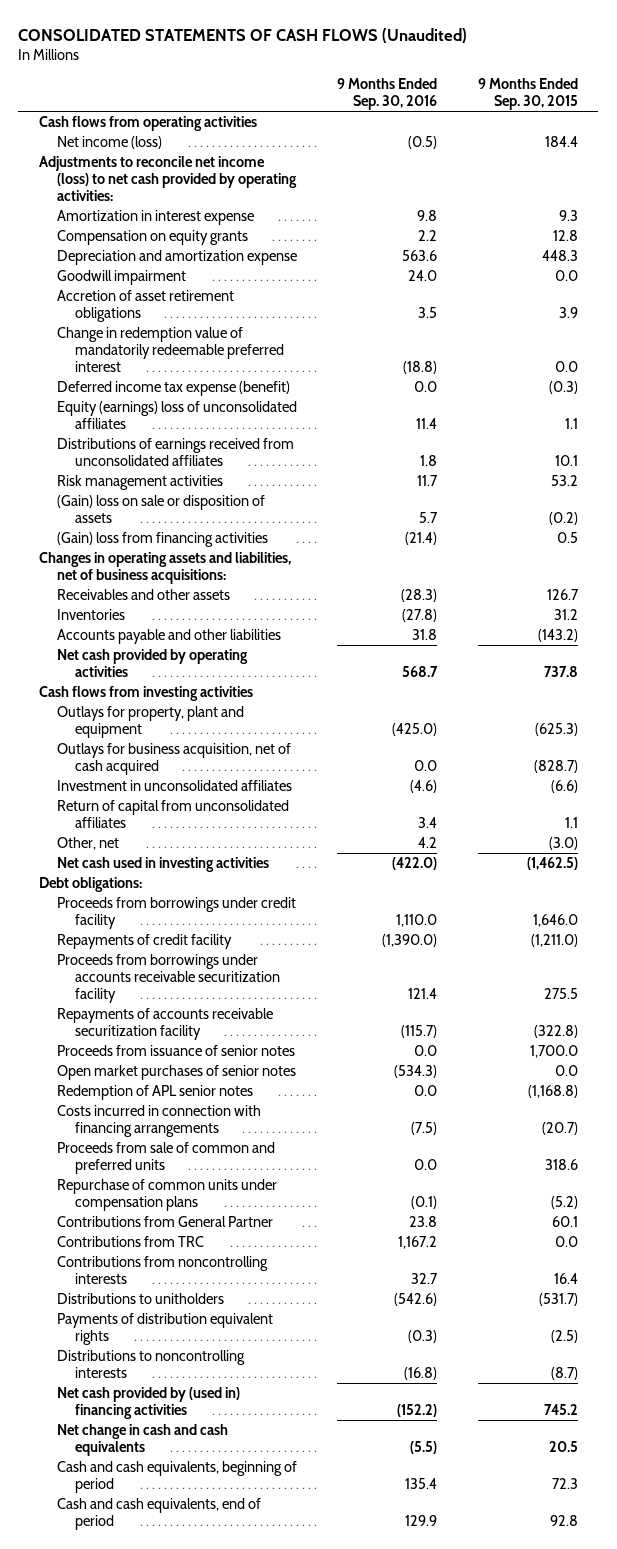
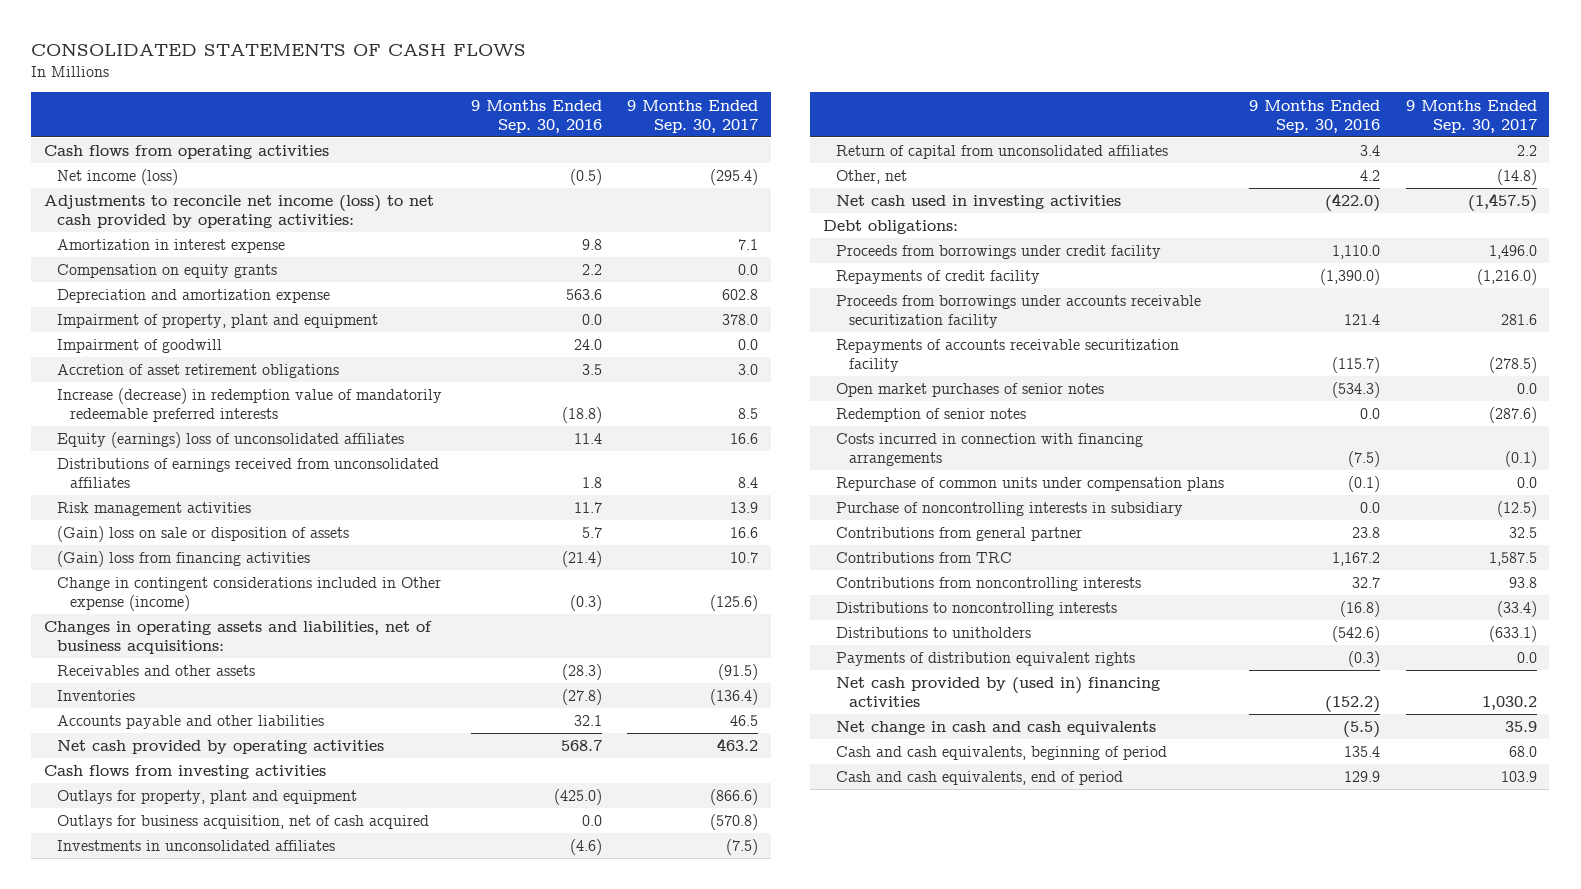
[18,27,468,43] CONSOLIDATED STATEMENTS OF CASH FLOWS (Unaudited) -> [31,42,527,56] CONSOLIDATED STATEMENTS OF CASH FLOWS
[478,78,579,111] 9 Months Ended Sep. 30, 2015 -> none
none -> [627,99,759,133] 9 Months Ended Sep. 30, 2017
none -> [57,314,379,329] Impairment of property, plant and equipment
[56,270,186,286] Goodwill impairment -> [57,339,223,354] Impairment of goodwill
[56,381,290,397] Deferred income tax expense (benefit) -> none
[56,327,284,372] Change in redemption value of mandatorily redeemable preferred interest -> [57,388,443,423] Increase (decrease) in redemption value of mandatorily redeemable preferred interests
none -> [57,577,442,612] Change in contingent considerations included in Other expense (income)
[412,629,438,641] 31.8 -> [573,715,602,727] 32.1
[56,780,292,792] Investment in unconsolidated affiliates -> [57,840,336,852] Investments in unconsolidated affiliates
[56,1045,295,1057] Proceeds from issuance of senior notes -> none
[56,1085,253,1101] Redemption of APL senior notes -> [835,408,1026,423] Redemption of senior notes
[56,1142,275,1175] Proceeds from sale of common and preferred units -> none
none -> [835,502,1183,517] Purchase of noncontrolling interests in subsidiary
[56,1216,273,1228] Contributions from General Partner -> [835,527,1082,542] Contributions from general partner
[56,1350,245,1379] Distributions to noncontrolling interests -> [835,602,1117,617] Distributions to noncontrolling interests

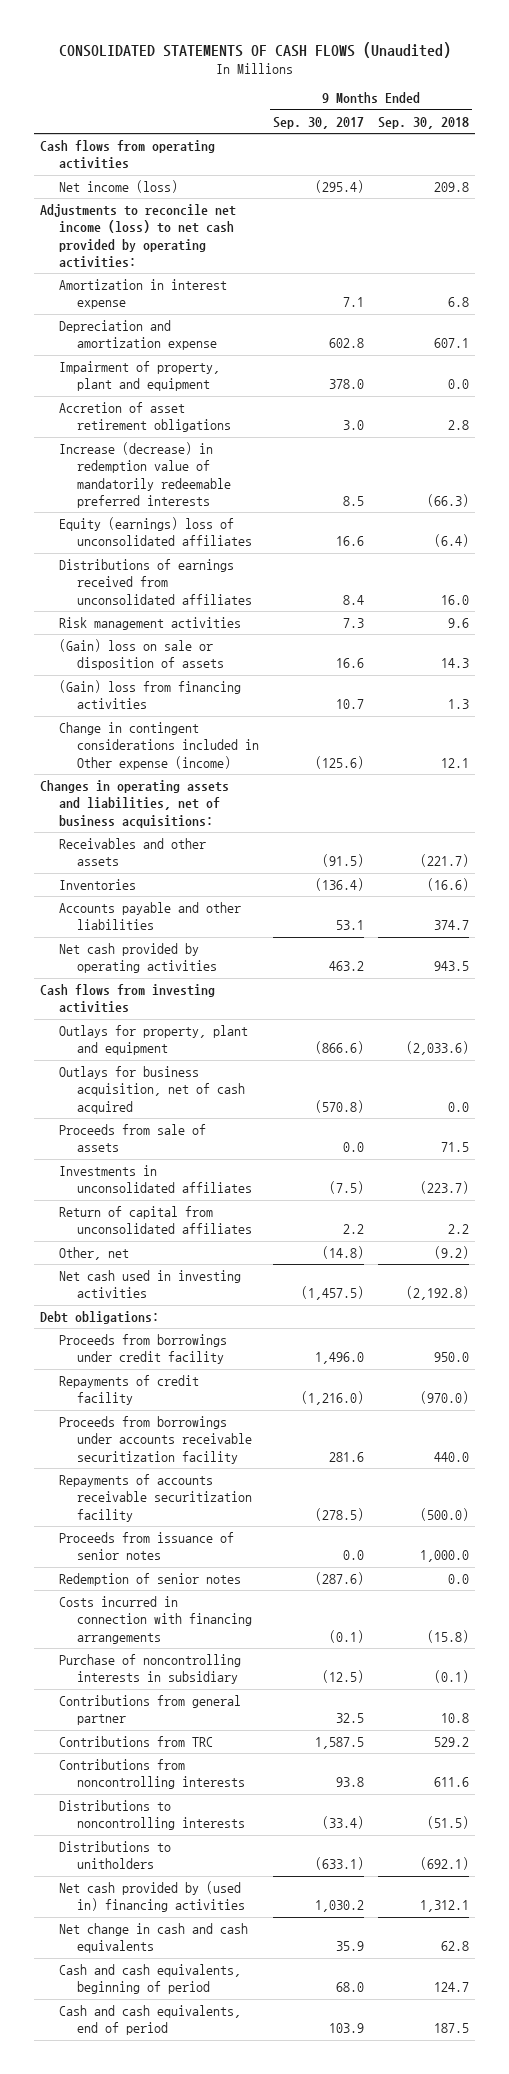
[31,42,527,56] CONSOLIDATED STATEMENTS OF CASH FLOWS -> [58,41,451,58] CONSOLIDATED STATEMENTS OF CASH FLOWS (Unaudited)
[470,99,602,133] 9 Months Ended Sep. 30, 2016 -> none
none -> [377,116,469,129] Sep. 30, 2018
[57,264,278,279] Compensation on equity grants -> none
[57,339,223,354] Impairment of goodwill -> none
[730,502,759,514] 13.9 -> [343,617,365,628] 7.3
[730,715,759,727] 46.5 -> [336,920,365,931] 53.1
none -> [58,1123,206,1153] Proceeds from sale of assets
[835,383,1104,398] Open market purchases of senior notes -> none
none -> [58,1531,234,1561] Proceeds from issuance of senior notes
[835,477,1224,492] Repurchase of common units under compensation plans -> none
[835,652,1135,667] Payments of distribution equivalent rights -> none

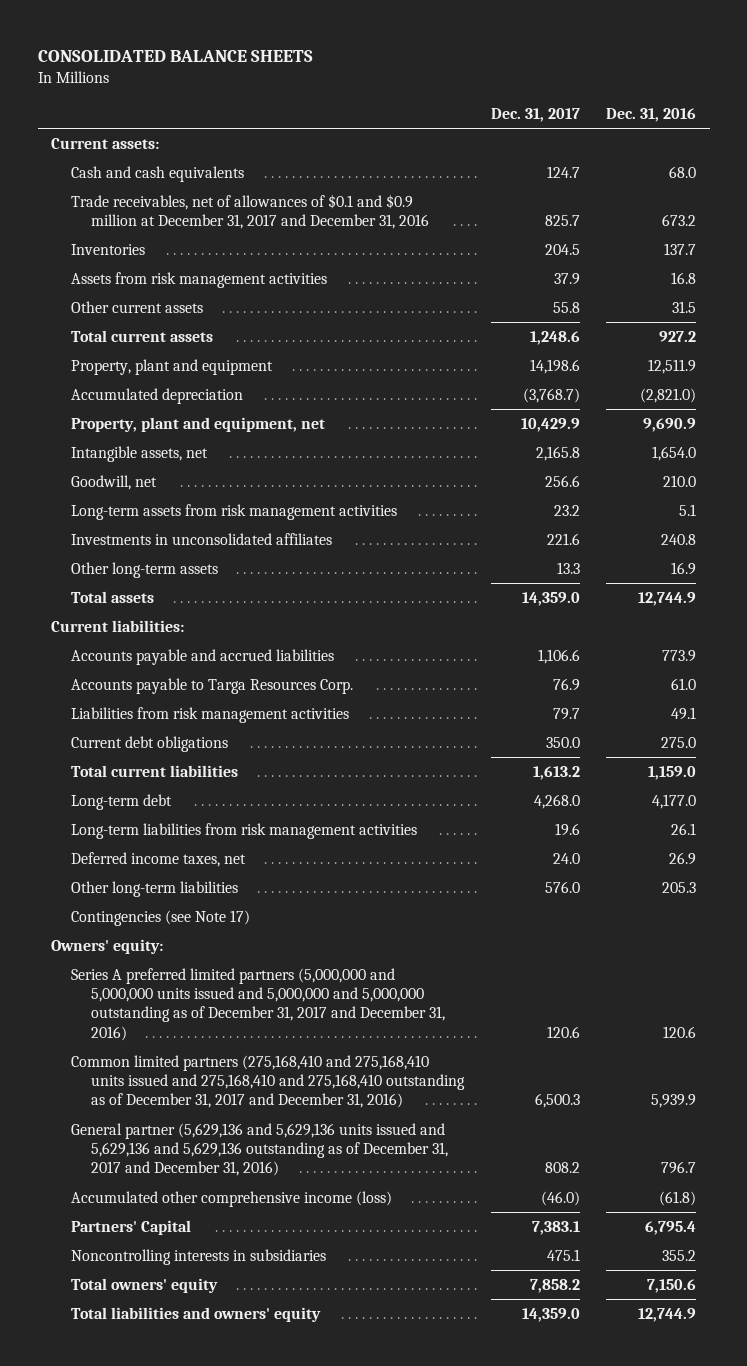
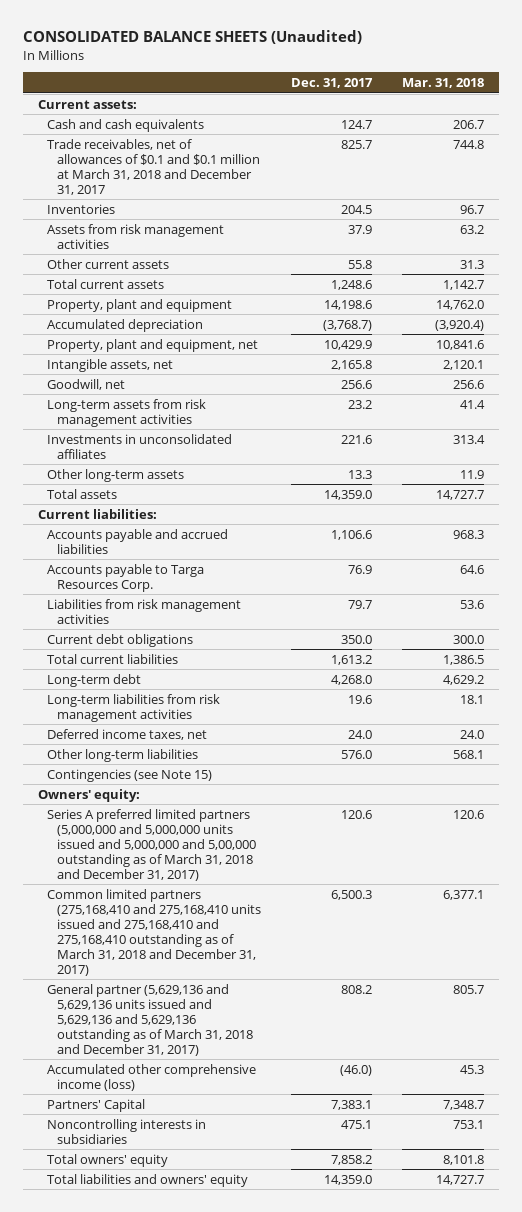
[37,49,313,62] CONSOLIDATED BALANCE SHEETS -> [22,30,362,45] CONSOLIDATED BALANCE SHEETS (Unaudited)
[606,107,697,122] Dec. 31, 2016 -> none
none -> [401,77,484,88] Mar. 31, 2018
[70,193,429,230] Trade receivables, net of allowances of $0.1 and $0.9 million at December 31, 2017 and December 31, 2016 -> [47,138,260,195] Trade receivables, net of allowances of $0.1 and $0.1 million at March 31, 2018 and December 31, 2017
[70,909,250,926] Contingencies (see Note 17) -> [47,768,213,782] Contingencies (see Note 15)
[70,967,445,1041] Series A preferred limited partners (5,000,000 and 5,000,000 units issued and 5,000,000 and 5,000,000 outstanding as of December 31, 2017 and December 31, 2016) -> [47,808,256,881] Series A preferred limited partners (5,000,000 and 5,000,000 units issued and 5,000,000 and 5,00,000 outstanding as of March 31, 2018 and December 31, 2017)
[70,1054,465,1109] Common limited partners (275,168,410 and 275,168,410 units issued and 275,168,410 and 275,168,410 outstanding as of December 31, 2017 and December 31, 2016) -> [47,888,261,976] Common limited partners (275,168,410 and 275,168,410 units issued and 275,168,410 and 275,168,410 outstanding as of March 31, 2018 and December 31, 2017)
[70,1122,448,1177] General partner (5,629,136 and 5,629,136 units issued and 5,629,136 and 5,629,136 outstanding as of December 31, 2017 and December 31, 2016) -> [47,983,253,1056] General partner (5,629,136 and 5,629,136 units issued and 5,629,136 and 5,629,136 outstanding as of March 31, 2018 and December 31, 2017)

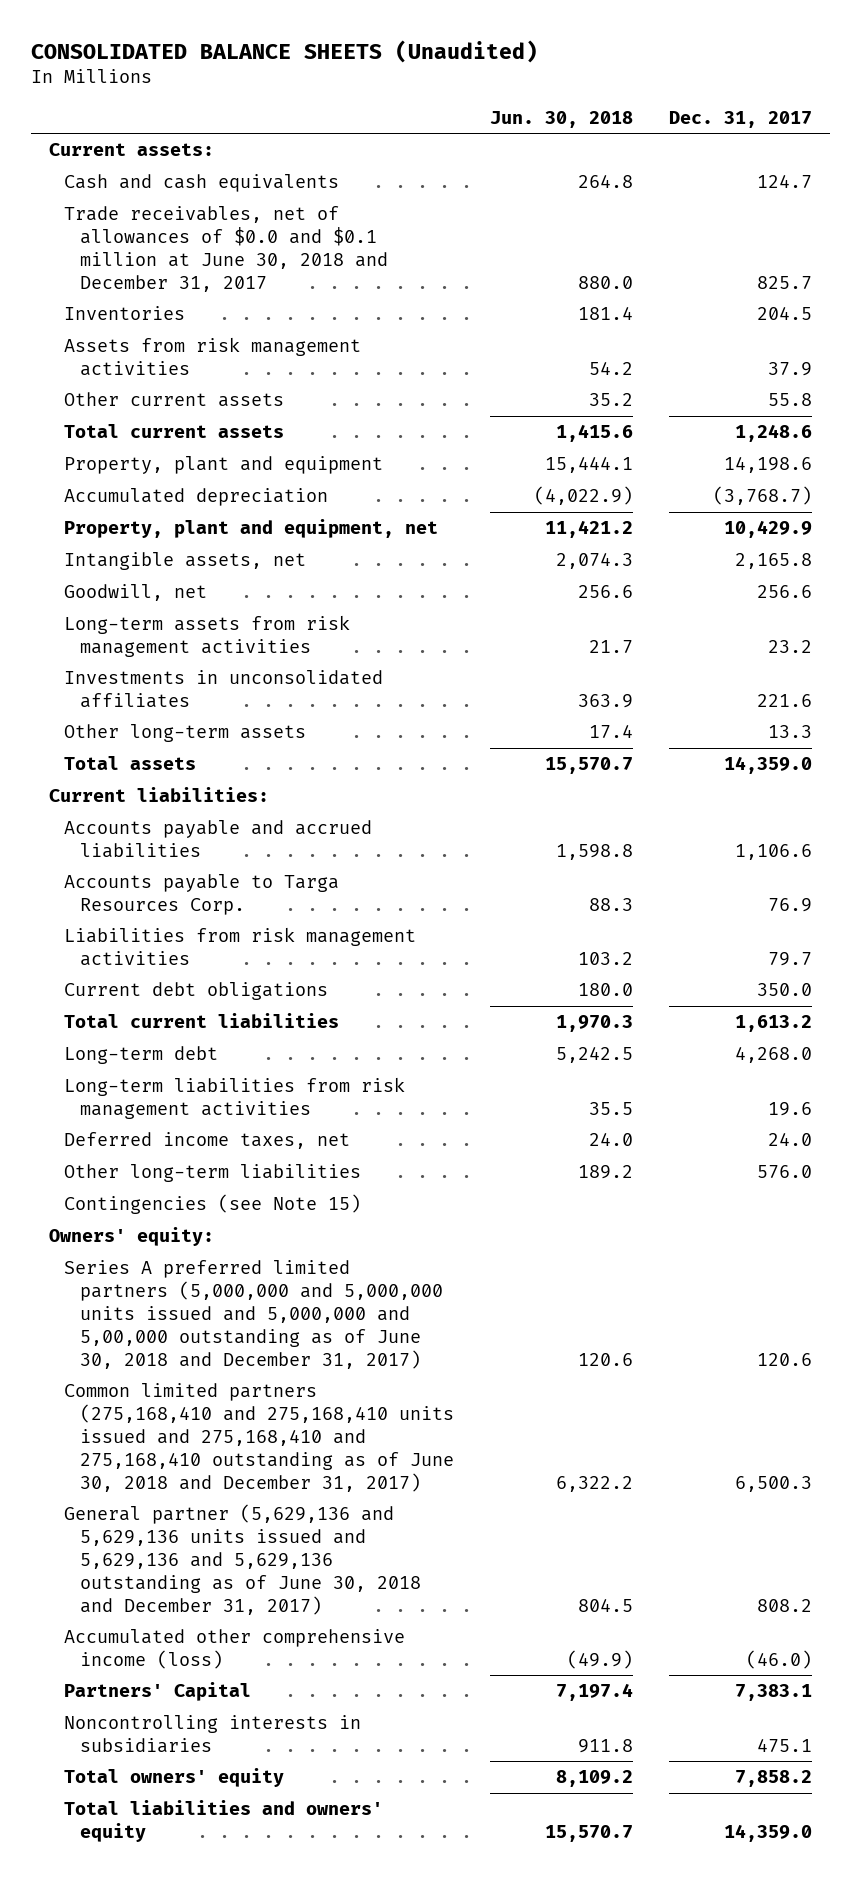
[401,77,484,88] Mar. 31, 2018 -> none
none -> [489,110,633,128] Jun. 30, 2018
[47,138,260,195] Trade receivables, net of allowances of $0.1 and $0.1 million at March 31, 2018 and December 31, 2017 -> [64,206,388,292] Trade receivables, net of allowances of $0.0 and $0.1 million at June 30, 2018 and December 31, 2017
[47,808,256,881] Series A preferred limited partners (5,000,000 and 5,000,000 units issued and 5,000,000 and 5,00,000 outstanding as of March 31, 2018 and December 31, 2017) -> [64,1260,443,1369] Series A preferred limited partners (5,000,000 and 5,000,000 units issued and 5,000,000 and 5,00,000 outstanding as of June 30, 2018 and December 31, 2017)
[47,888,261,976] Common limited partners (275,168,410 and 275,168,410 units issued and 275,168,410 and 275,168,410 outstanding as of March 31, 2018 and December 31, 2017) -> [64,1383,454,1492] Common limited partners (275,168,410 and 275,168,410 units issued and 275,168,410 and 275,168,410 outstanding as of June 30, 2018 and December 31, 2017)
[47,983,253,1056] General partner (5,629,136 and 5,629,136 units issued and 5,629,136 and 5,629,136 outstanding as of March 31, 2018 and December 31, 2017) -> [64,1504,421,1615] General partner (5,629,136 and 5,629,136 units issued and 5,629,136 and 5,629,136 outstanding as of June 30, 2018 and December 31, 2017)

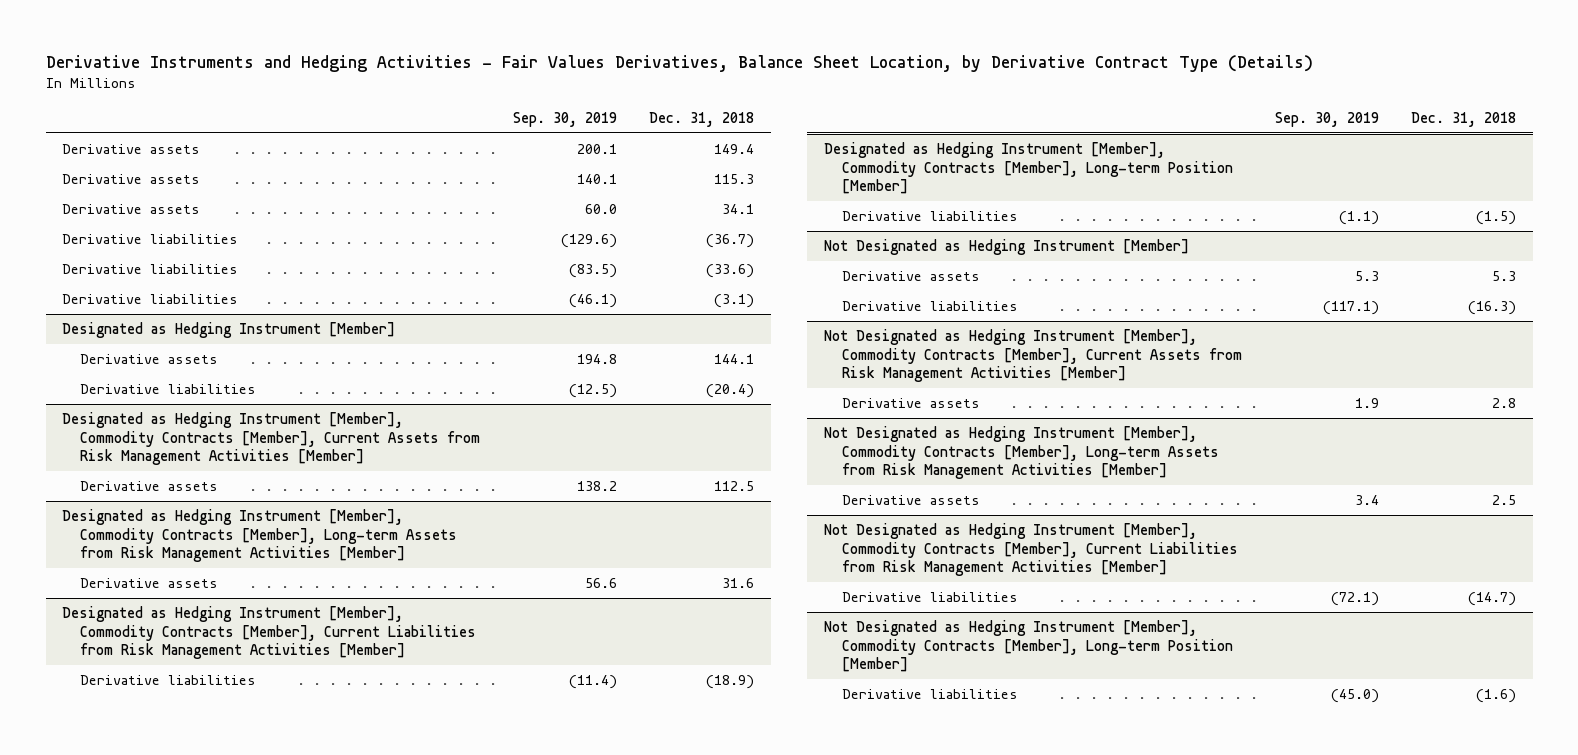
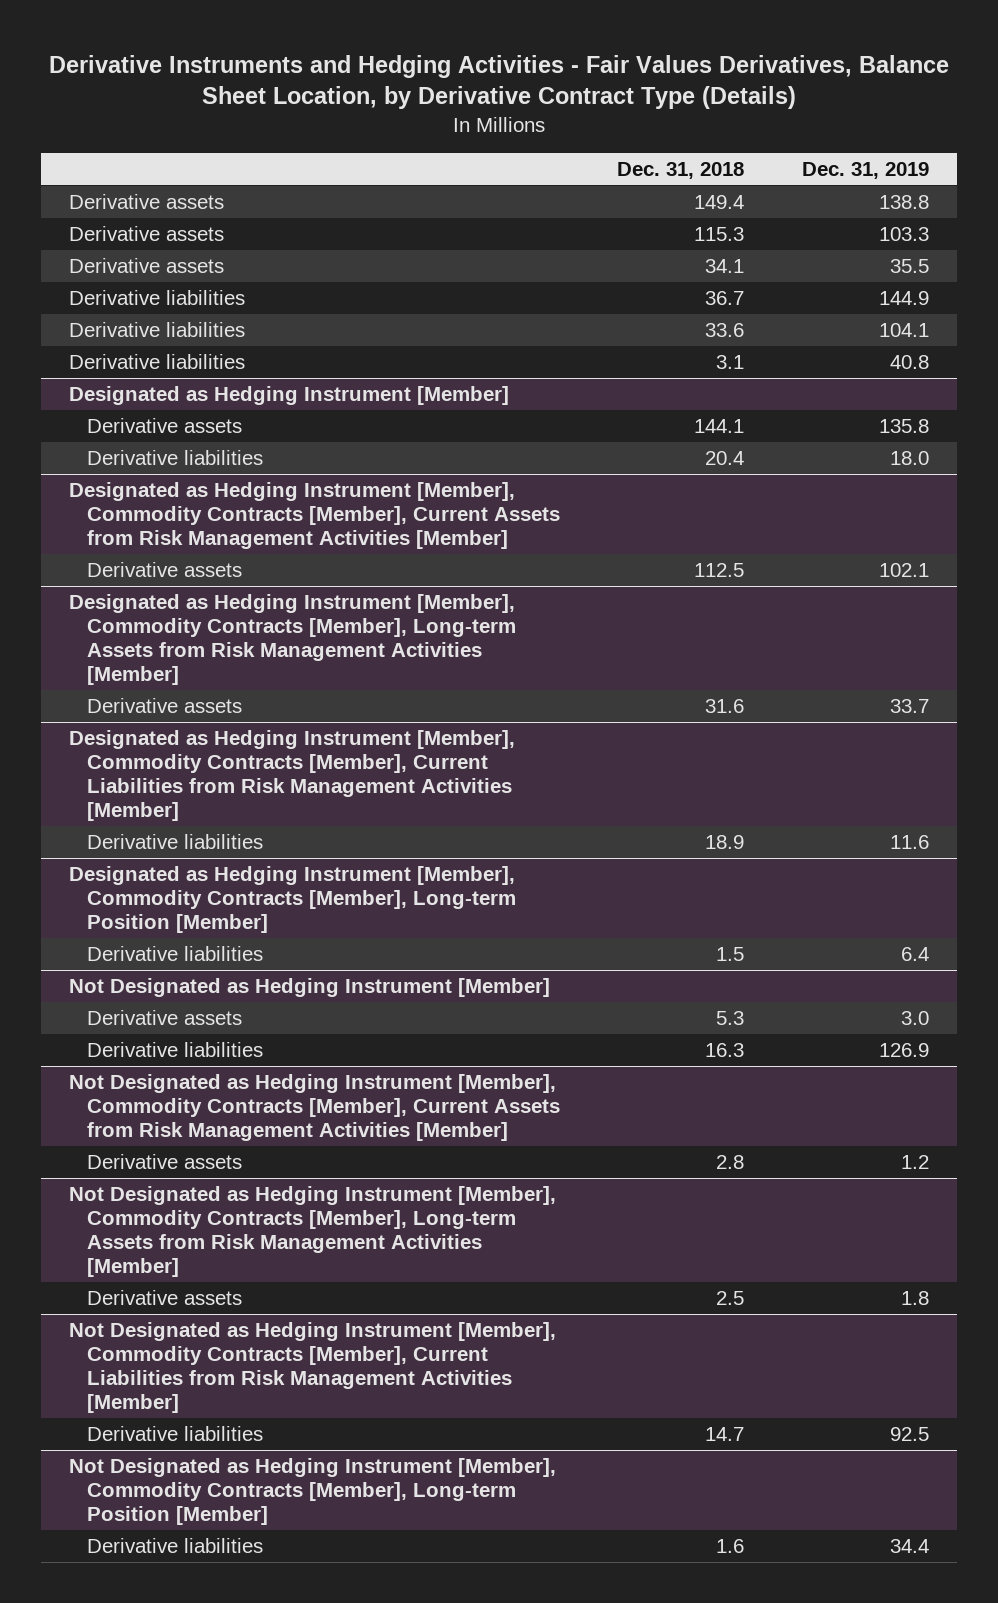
[512,111,617,127] Sep. 30, 2019 -> none
none -> [801,161,929,179] Dec. 31, 2019
[706,234,755,249] (36.7) -> [705,291,745,306] 36.7
[706,264,755,279] (33.6) -> [705,323,745,338] 33.6
[714,294,755,309] (3.1) -> [716,355,745,370] 3.1
[706,384,755,399] (20.4) -> [705,451,745,466] 20.4
[706,675,755,690] (18.9) -> [705,835,745,850] 18.9
[1476,211,1517,226] (1.5) -> [716,947,745,962] 1.5
[1468,301,1517,316] (16.3) -> [705,1043,745,1058] 16.3
[1468,592,1517,607] (14.7) -> [705,1427,745,1442] 14.7
[1476,689,1517,704] (1.6) -> [716,1539,745,1554] 1.6

